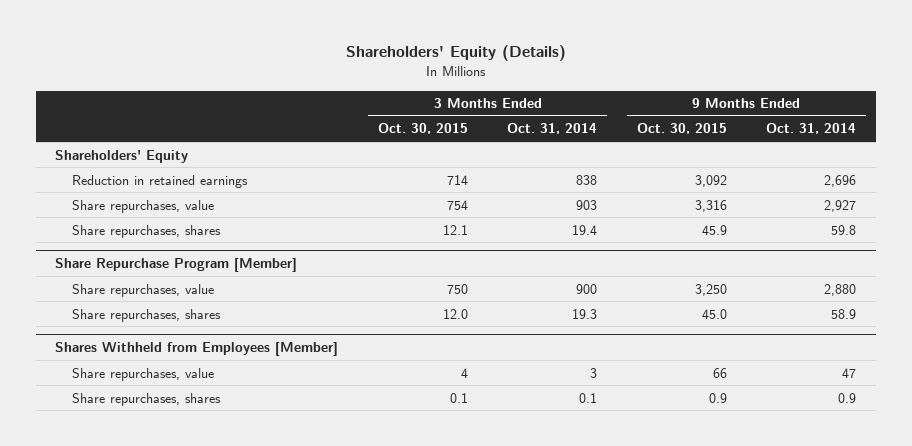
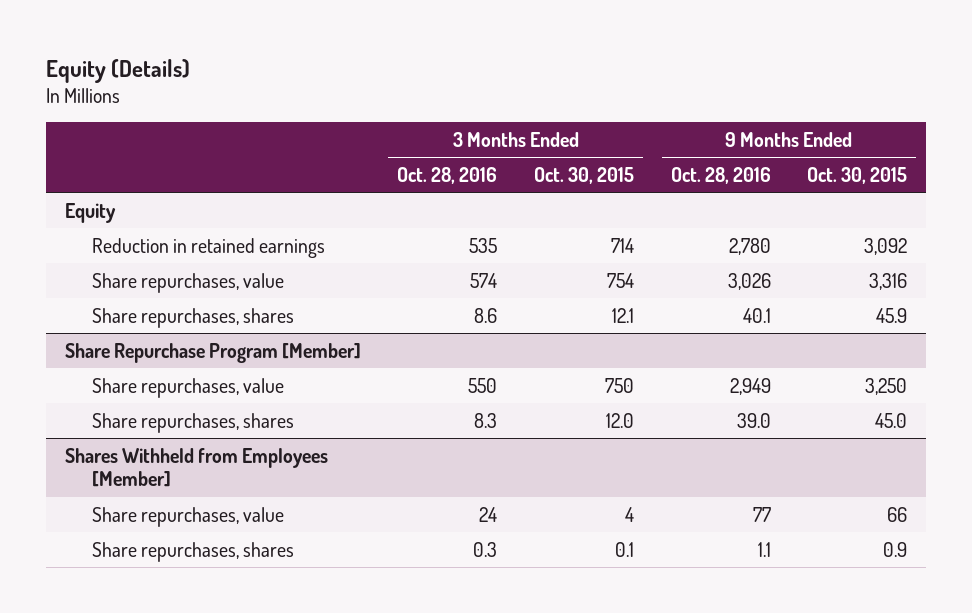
[345,45,566,62] Shareholders' Equity (Details) -> [46,58,191,83] Equity (Details)
[507,123,598,135] Oct. 31, 2014 -> none
[766,123,857,135] Oct. 31, 2014 -> none
none -> [397,166,498,184] Oct. 28, 2016
none -> [670,166,771,184] Oct. 28, 2016
[55,149,189,163] Shareholders' Equity -> [64,202,116,223] Equity

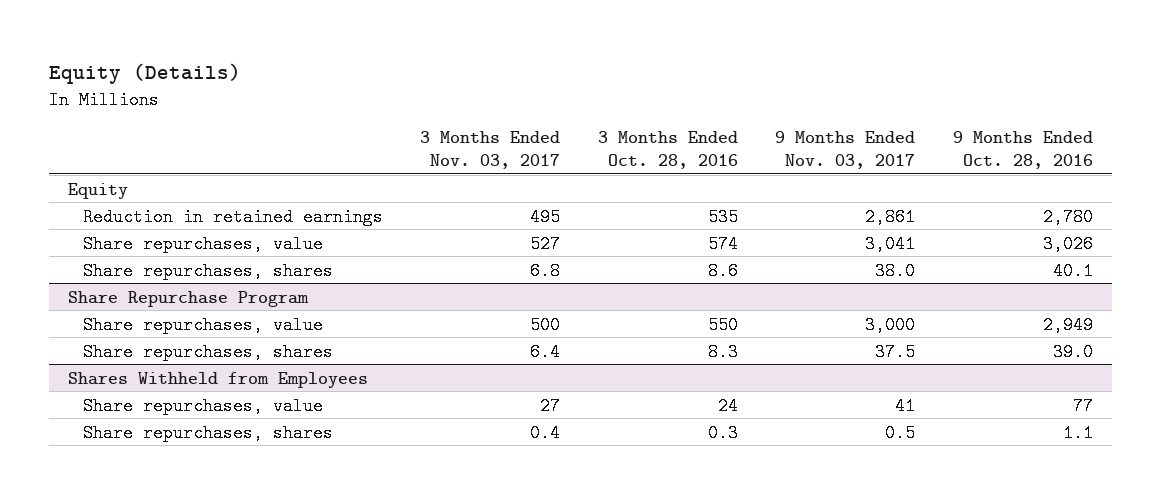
[534,166,635,184] Oct. 30, 2015 -> none
[807,166,908,184] Oct. 30, 2015 -> none
none -> [420,131,561,169] 3 Months Ended Nov. 03, 2017
none -> [775,131,916,169] 9 Months Ended Nov. 03, 2017
[64,342,361,363] Share Repurchase Program [Member] -> [67,290,309,307] Share Repurchase Program
[64,447,328,488] Shares Withheld from Employees [Member] -> [67,371,368,388] Shares Withheld from Employees

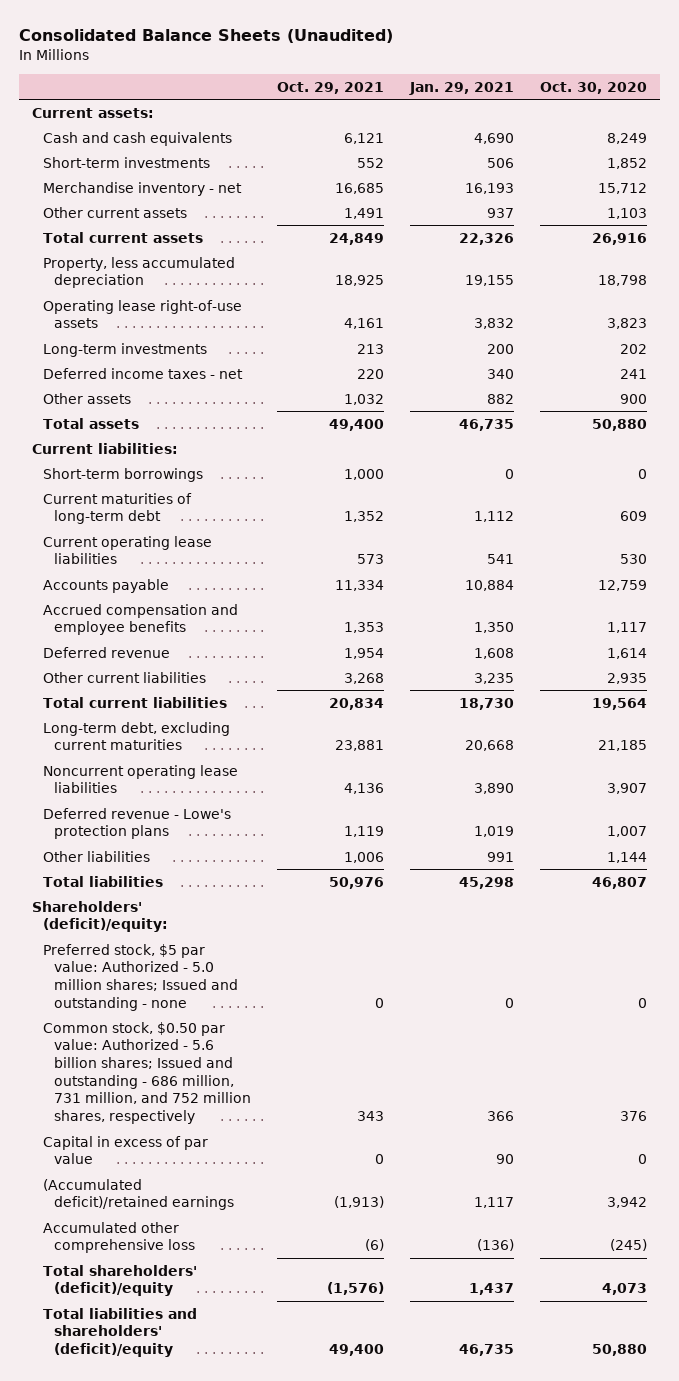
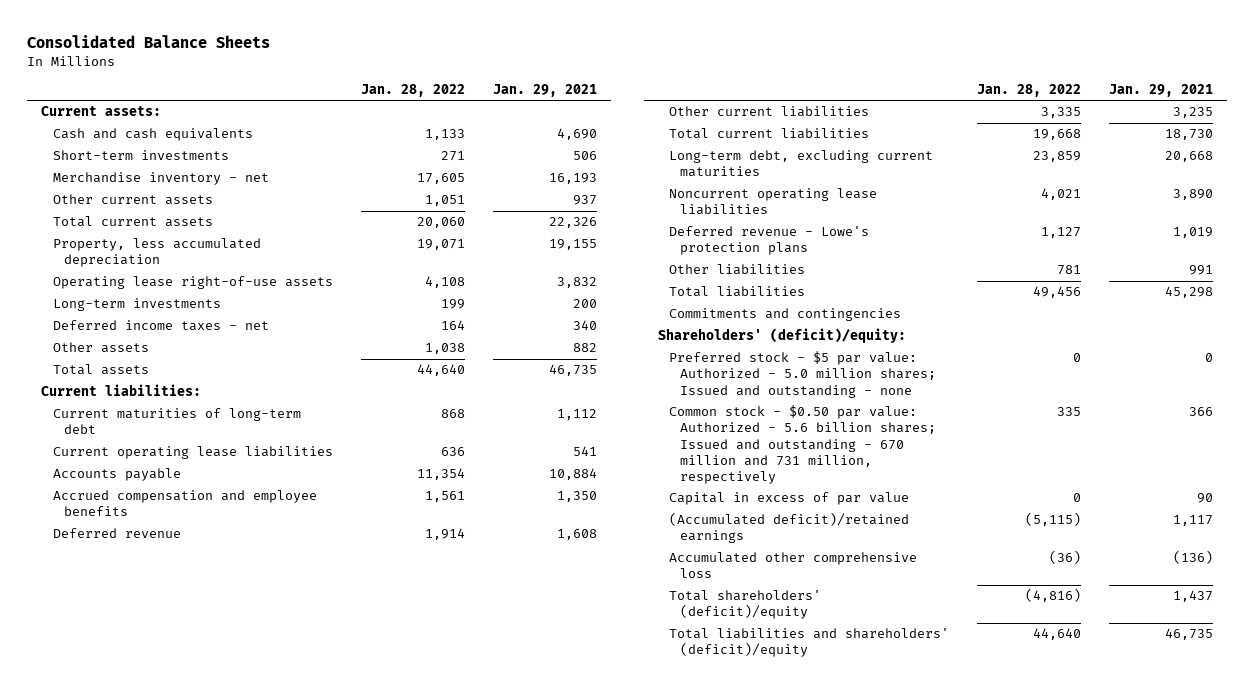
[18,28,393,43] Consolidated Balance Sheets (Unaudited) -> [27,34,271,48] Consolidated Balance Sheets
[277,81,385,94] Oct. 29, 2021 -> none
[539,81,647,94] Oct. 30, 2020 -> none
none -> [360,84,465,98] Jan. 28, 2022
[43,467,204,482] Short-term borrowings -> none
none -> [669,308,902,322] Commitments and contingencies
[43,943,239,1011] Preferred stock, $5 par value: Authorized - 5.0 million shares; Issued and outstanding - none -> [669,351,937,398] Preferred stock - $5 par value: Authorized - 5.0 million shares; Issued and outstanding - none
[43,1021,252,1125] Common stock, $0.50 par value: Authorized - 5.6 billion shares; Issued and outstanding - 686 million, 731 million, and 752 million shares, respectively -> [669,405,937,484] Common stock - $0.50 par value: Authorized - 5.6 billion shares; Issued and outstanding - 670 million and 731 million, respectively

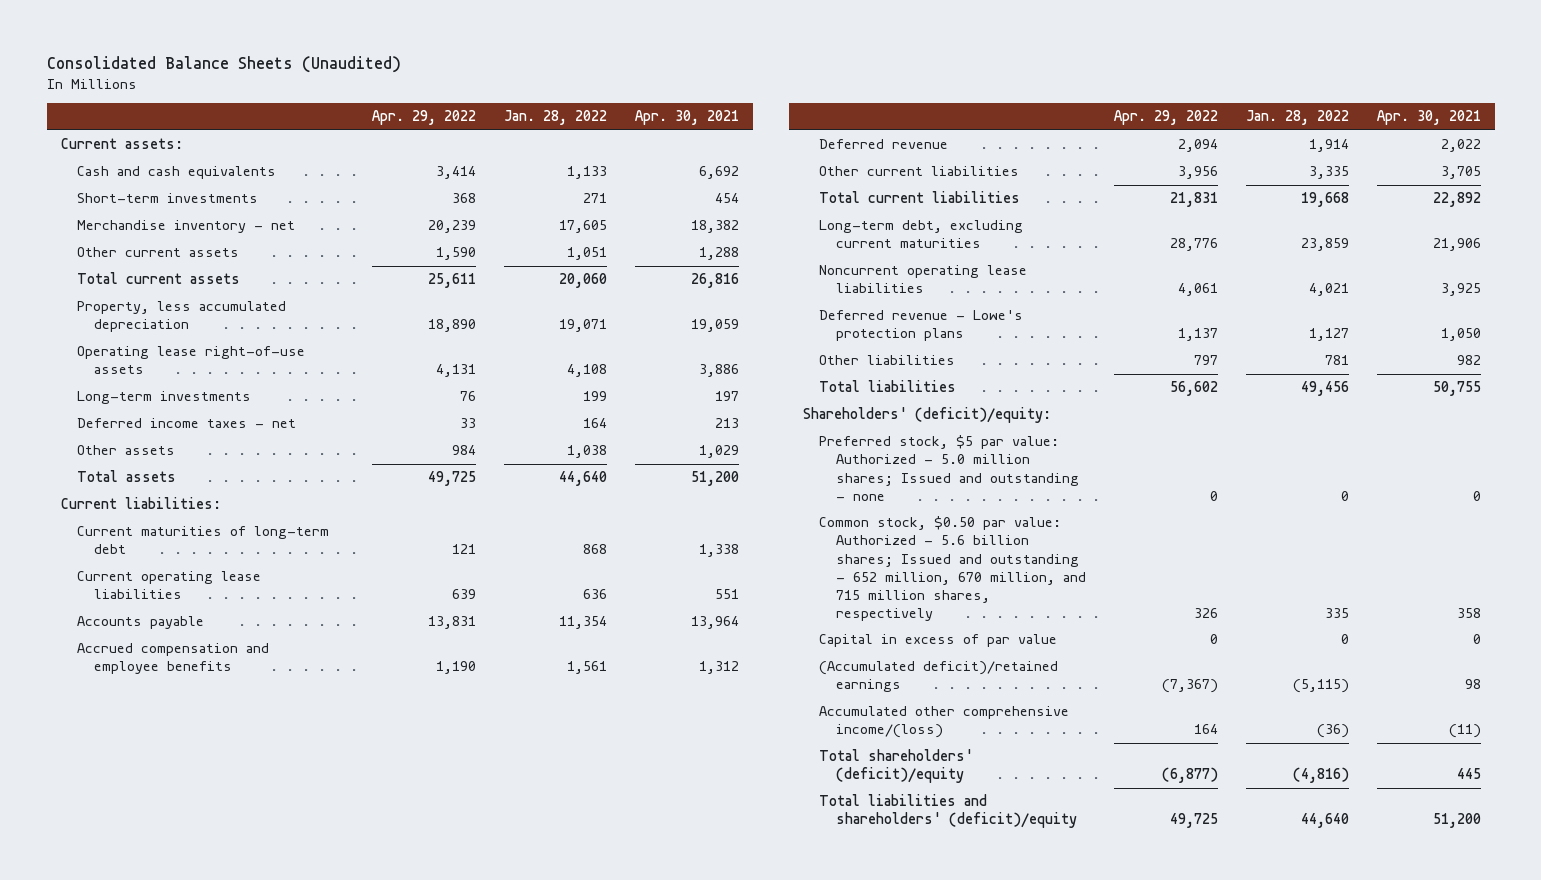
[27,34,271,48] Consolidated Balance Sheets -> [46,56,401,74] Consolidated Balance Sheets (Unaudited)
[492,84,597,98] Jan. 29, 2021 -> none
none -> [371,110,476,126] Apr. 29, 2022
none -> [634,110,739,126] Apr. 30, 2021
[669,308,902,322] Commitments and contingencies -> none
[669,351,937,398] Preferred stock - $5 par value: Authorized - 5.0 million shares; Issued and outstanding - none -> [819,435,1080,501] Preferred stock, $5 par value: Authorized - 5.0 million shares; Issued and outstanding - none
[669,405,937,484] Common stock - $0.50 par value: Authorized - 5.6 billion shares; Issued and outstanding - 670 million and 731 million, respectively -> [819,516,1087,621] Common stock, $0.50 par value: Authorized - 5.6 billion shares; Issued and outstanding - 652 million, 670 million, and 715 million shares, respectively
[669,552,918,579] Accumulated other comprehensive loss -> [819,706,1070,739] Accumulated other comprehensive income/(loss)

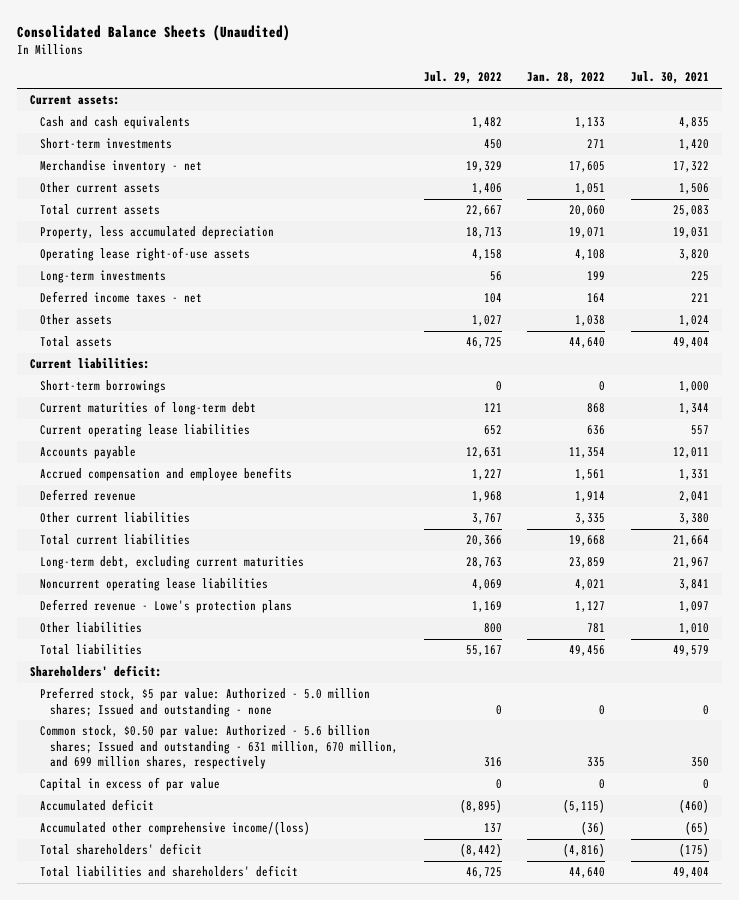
[371,110,476,126] Apr. 29, 2022 -> none
[634,110,739,126] Apr. 30, 2021 -> none
none -> [423,71,502,85] Jul. 29, 2022
none -> [631,71,710,85] Jul. 30, 2021
none -> [40,380,167,394] Short-term borrowings
[802,407,1051,424] Shareholders' (deficit)/equity: -> [30,665,163,678] Shareholders' deficit:
[819,516,1087,621] Common stock, $0.50 par value: Authorized - 5.6 billion shares; Issued and outstanding - 652 million, 670 million, and 715 million shares, respectively -> [40,725,398,770] Common stock, $0.50 par value: Authorized - 5.6 billion shares; Issued and outstanding - 631 million, 670 million, and 699 million shares, respectively
[819,661,1059,693] (Accumulated deficit)/retained earnings -> [40,799,155,812] Accumulated deficit
[819,749,974,784] Total shareholders' (deficit)/equity -> [40,843,203,856] Total shareholders' deficit
[819,794,1078,829] Total liabilities and shareholders' (deficit)/equity -> [40,865,299,878] Total liabilities and shareholders' deficit

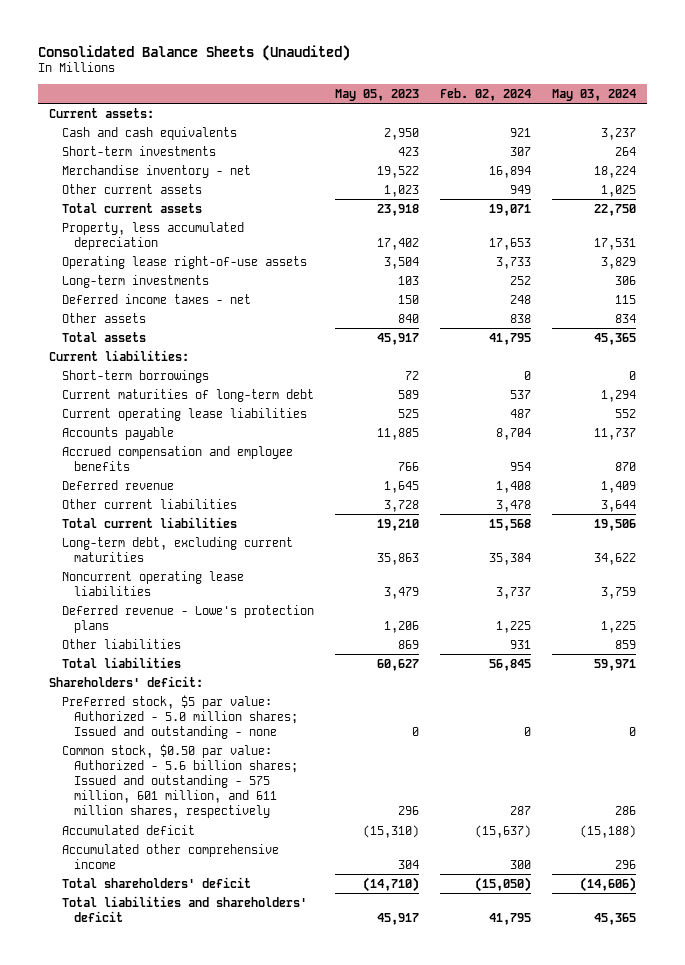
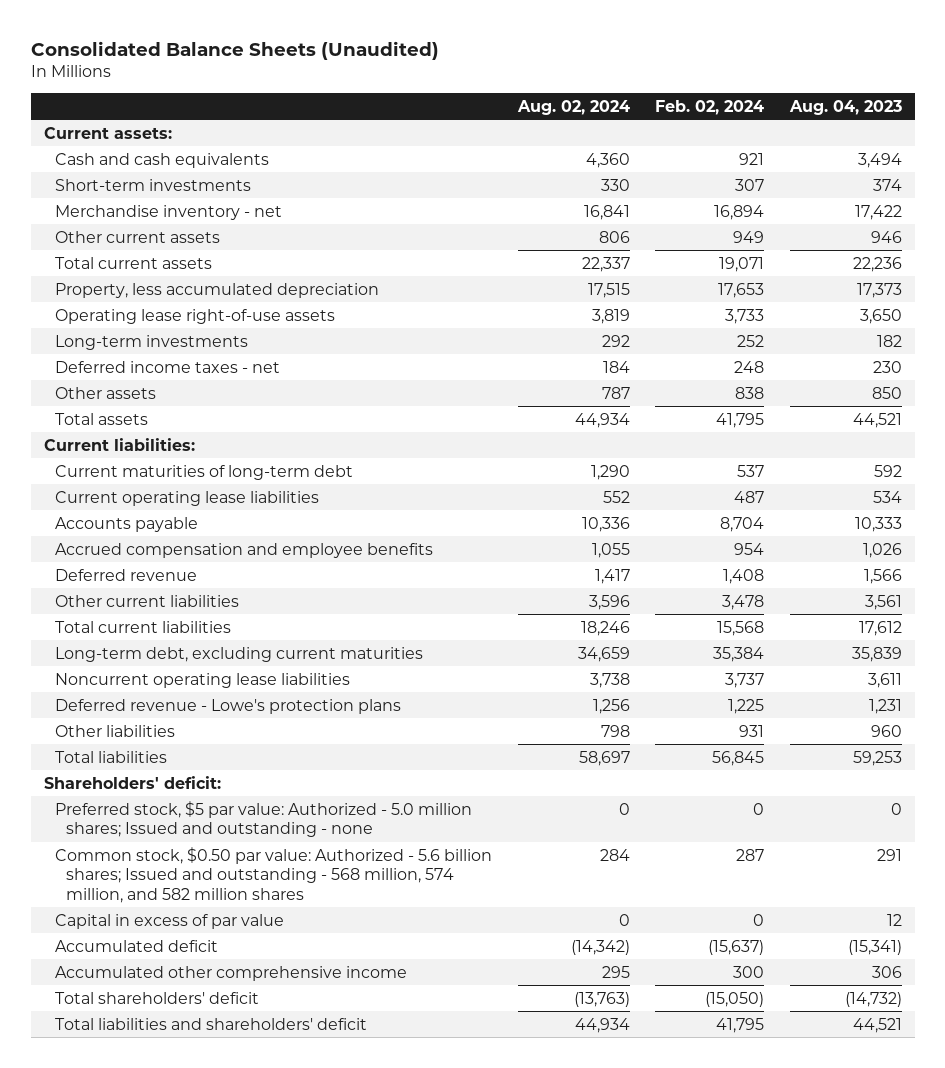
[334,88,419,101] May 05, 2023 -> none
[552,88,637,101] May 03, 2024 -> none
none -> [516,99,630,115] Aug. 02, 2024
none -> [788,99,902,115] Aug. 04, 2023
[61,369,209,383] Short-term borrowings -> none
[61,743,299,819] Common stock, $0.50 par value: Authorized - 5.6 billion shares; Issued and outstanding - 575 million, 601 million, and 611 million shares, respectively -> [54,846,492,903] Common stock, $0.50 par value: Authorized - 5.6 billion shares; Issued and outstanding - 568 million, 574 million, and 582 million shares
none -> [54,913,284,929] Capital in excess of par value

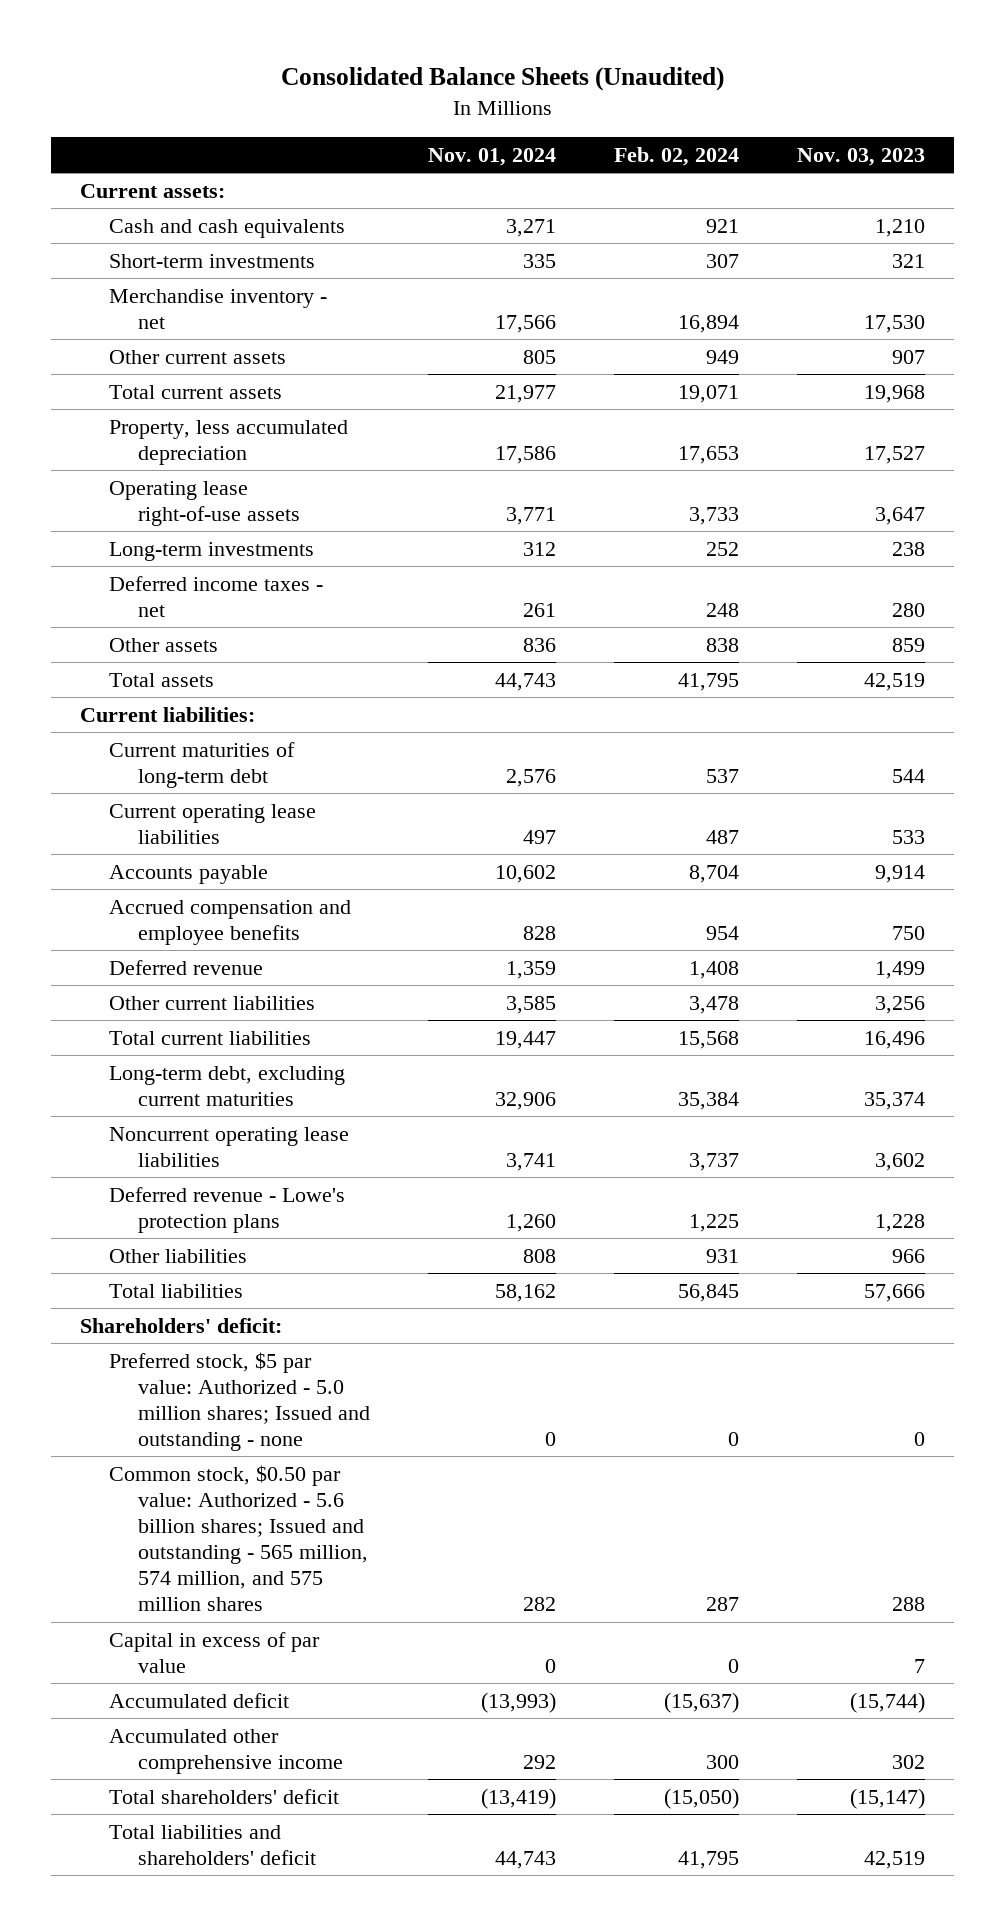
[516,99,630,115] Aug. 02, 2024 -> none
[788,99,902,115] Aug. 04, 2023 -> none
none -> [428,148,557,167] Nov. 01, 2024
none -> [797,148,926,167] Nov. 03, 2023
[54,846,492,903] Common stock, $0.50 par value: Authorized - 5.6 billion shares; Issued and outstanding - 568 million, 574 million, and 582 million shares -> [109,1464,369,1612] Common stock, $0.50 par value: Authorized - 5.6 billion shares; Issued and outstanding - 565 million, 574 million, and 575 million shares

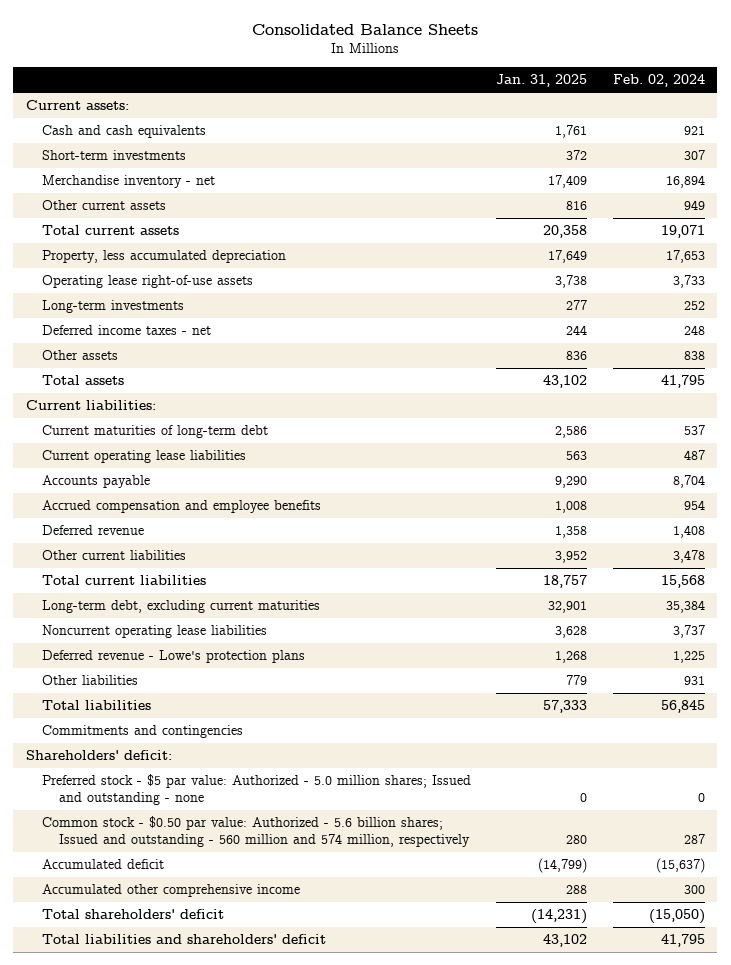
[280,67,724,92] Consolidated Balance Sheets (Unaudited) -> [252,23,479,35] Consolidated Balance Sheets
[428,148,557,167] Nov. 01, 2024 -> none
[797,148,926,167] Nov. 03, 2023 -> none
none -> [496,74,588,88] Jan. 31, 2025
none -> [42,725,244,739] Commitments and contingencies
[109,1631,321,1673] Capital in excess of par value -> none
[109,1351,371,1452] Preferred stock, $5 par value: Authorized - 5.0 million shares; Issued and outstanding - none -> [42,774,472,806] Preferred stock - $5 par value: Authorized - 5.0 million shares; Issued and outstanding - none
[109,1464,369,1612] Common stock, $0.50 par value: Authorized - 5.6 billion shares; Issued and outstanding - 565 million, 574 million, and 575 million shares -> [42,816,470,848] Common stock - $0.50 par value: Authorized - 5.6 billion shares; Issued and outstanding - 560 million and 574 million, respectively

